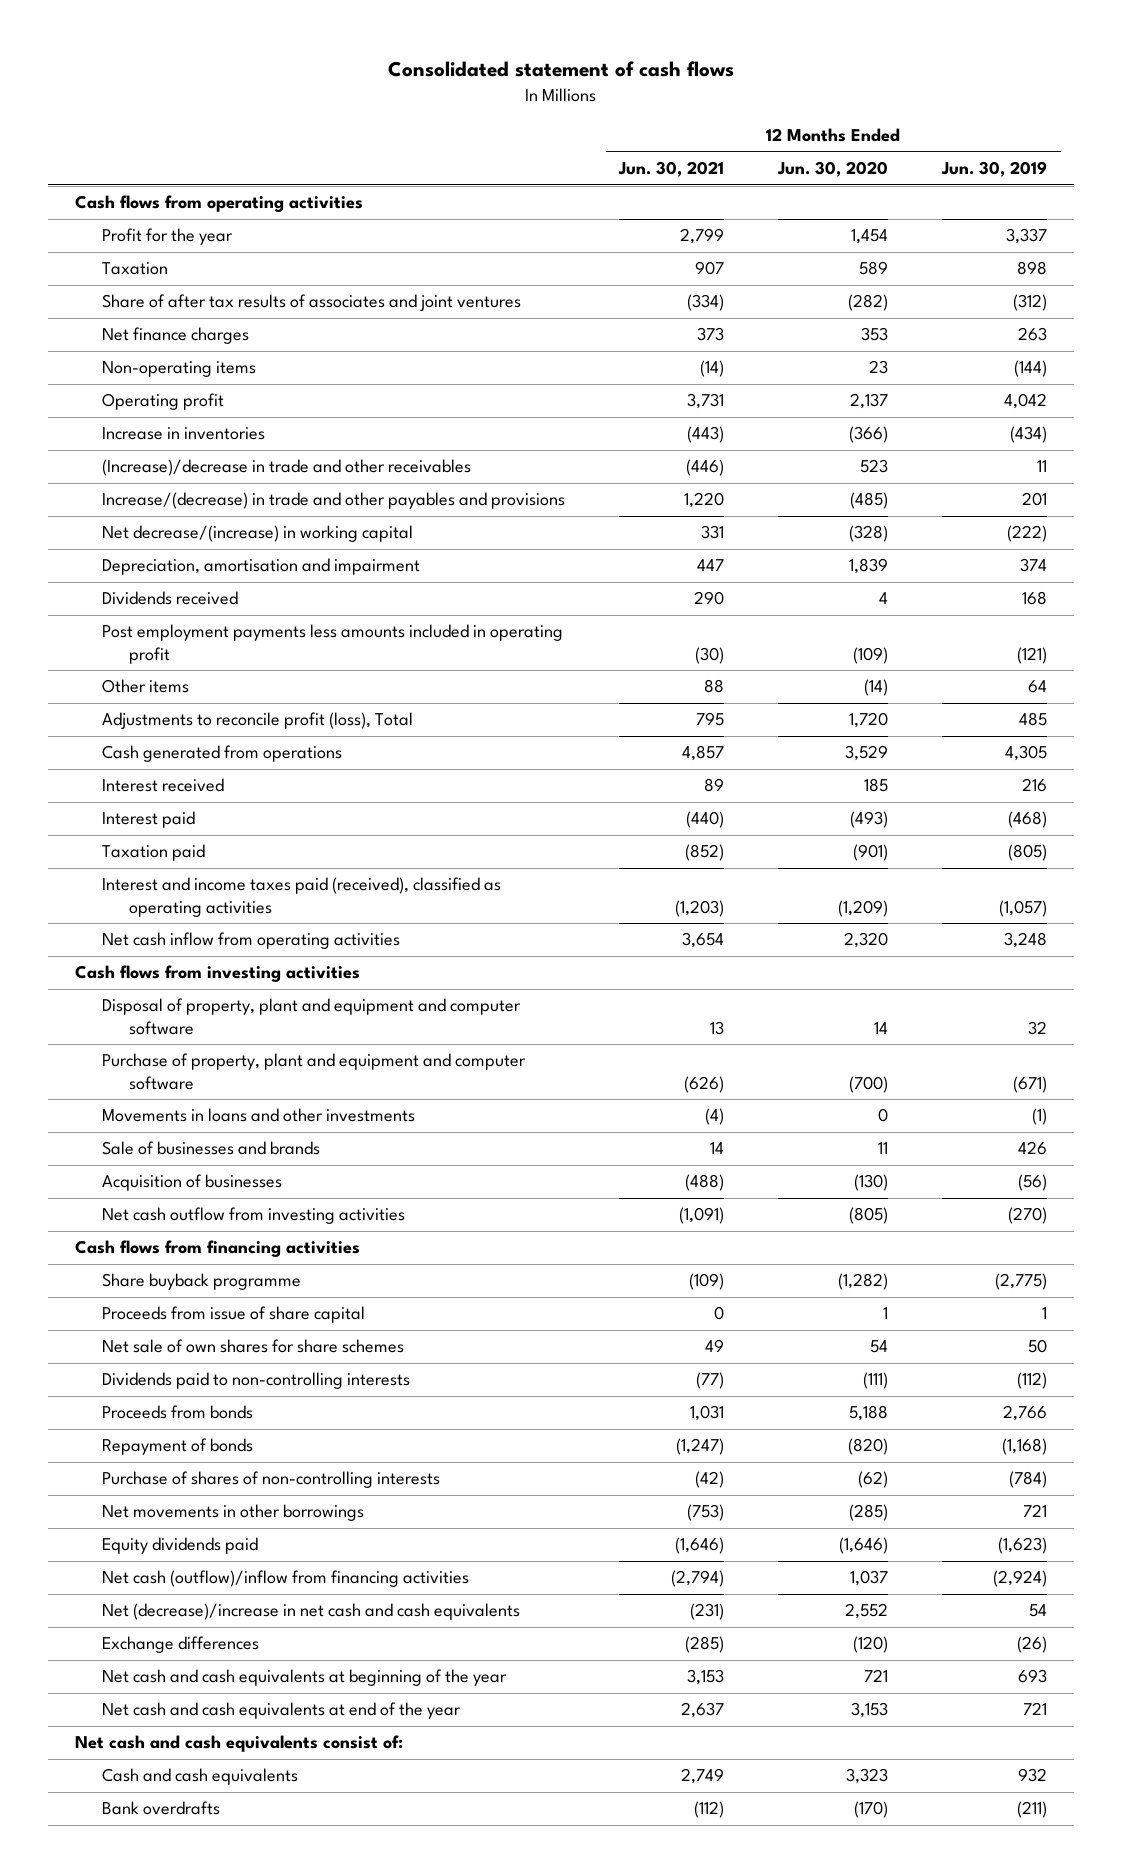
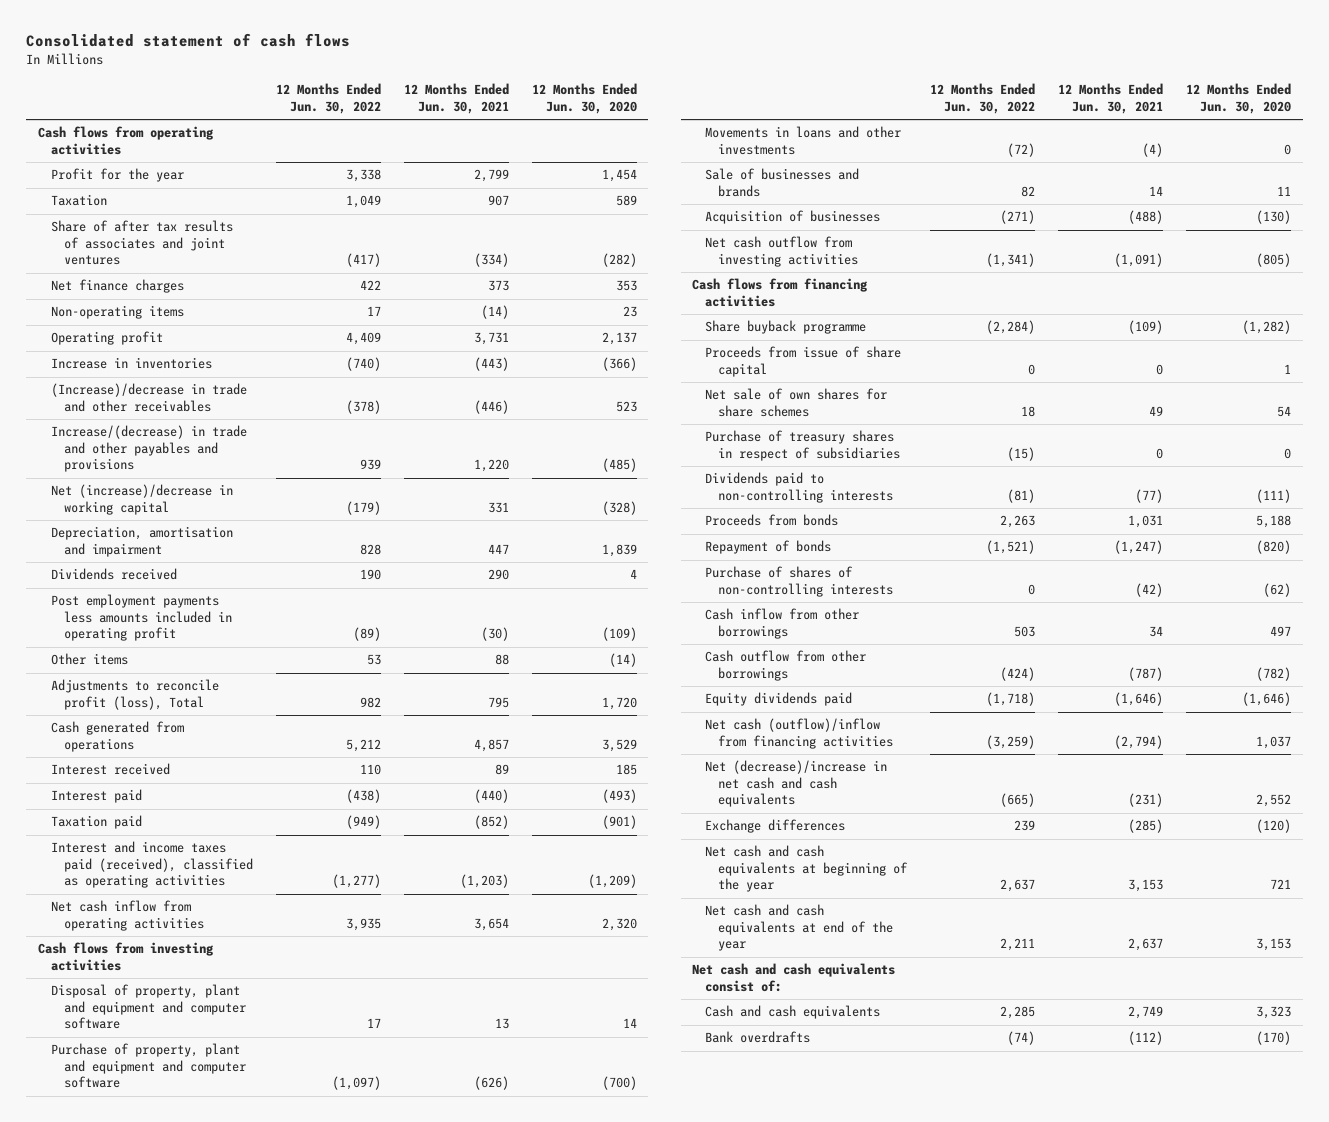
[941,161,1048,178] Jun. 30, 2019 -> none
none -> [275,83,381,114] 12 Months Ended Jun. 30, 2022
[102,525,414,543] Net decrease/(increase) in working capital -> [50,484,233,515] Net (increase)/decrease in working capital
none -> [705,430,901,461] Purchase of treasury shares in respect of subsidiaries
[102,1504,365,1522] Net movements in other borrowings -> none
none -> [705,608,860,639] Cash inflow from other borrowings
none -> [705,650,867,681] Cash outflow from other borrowings

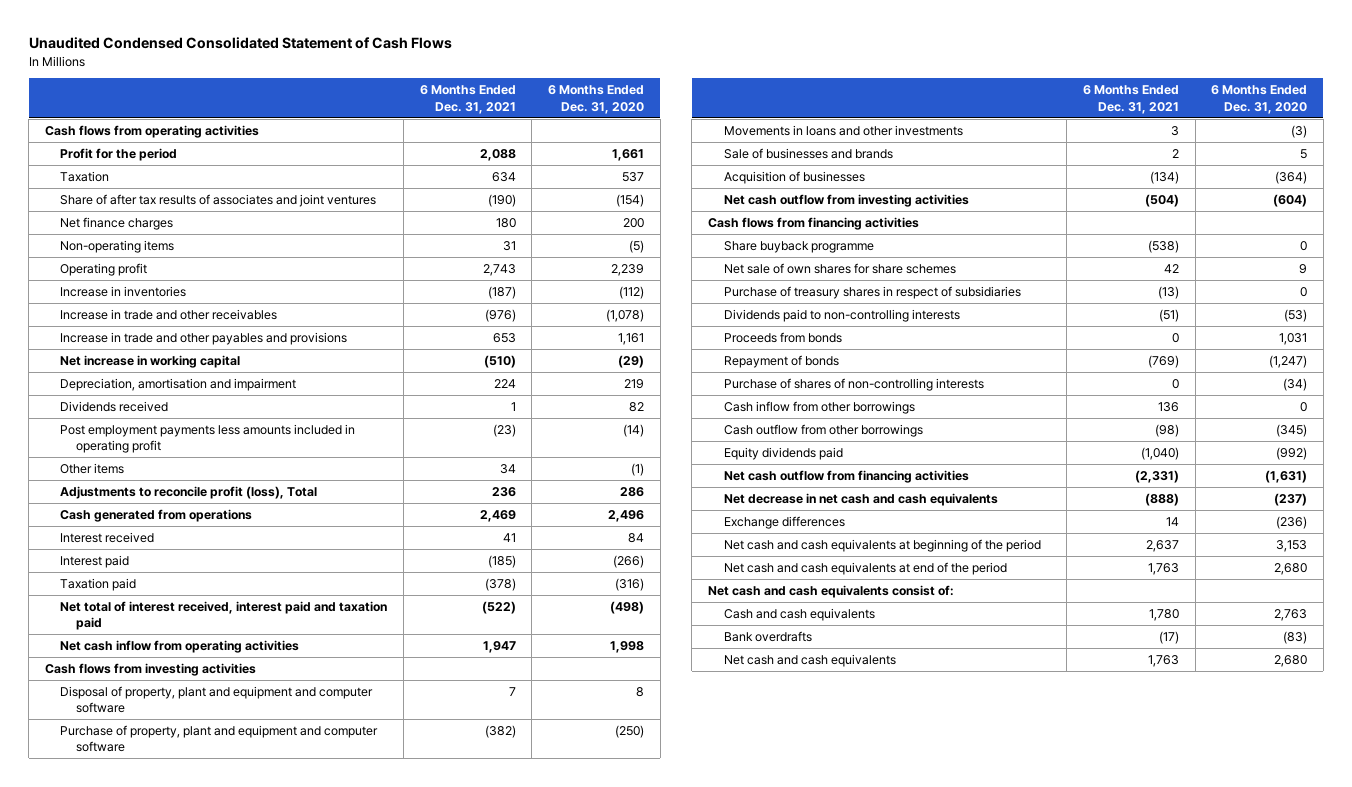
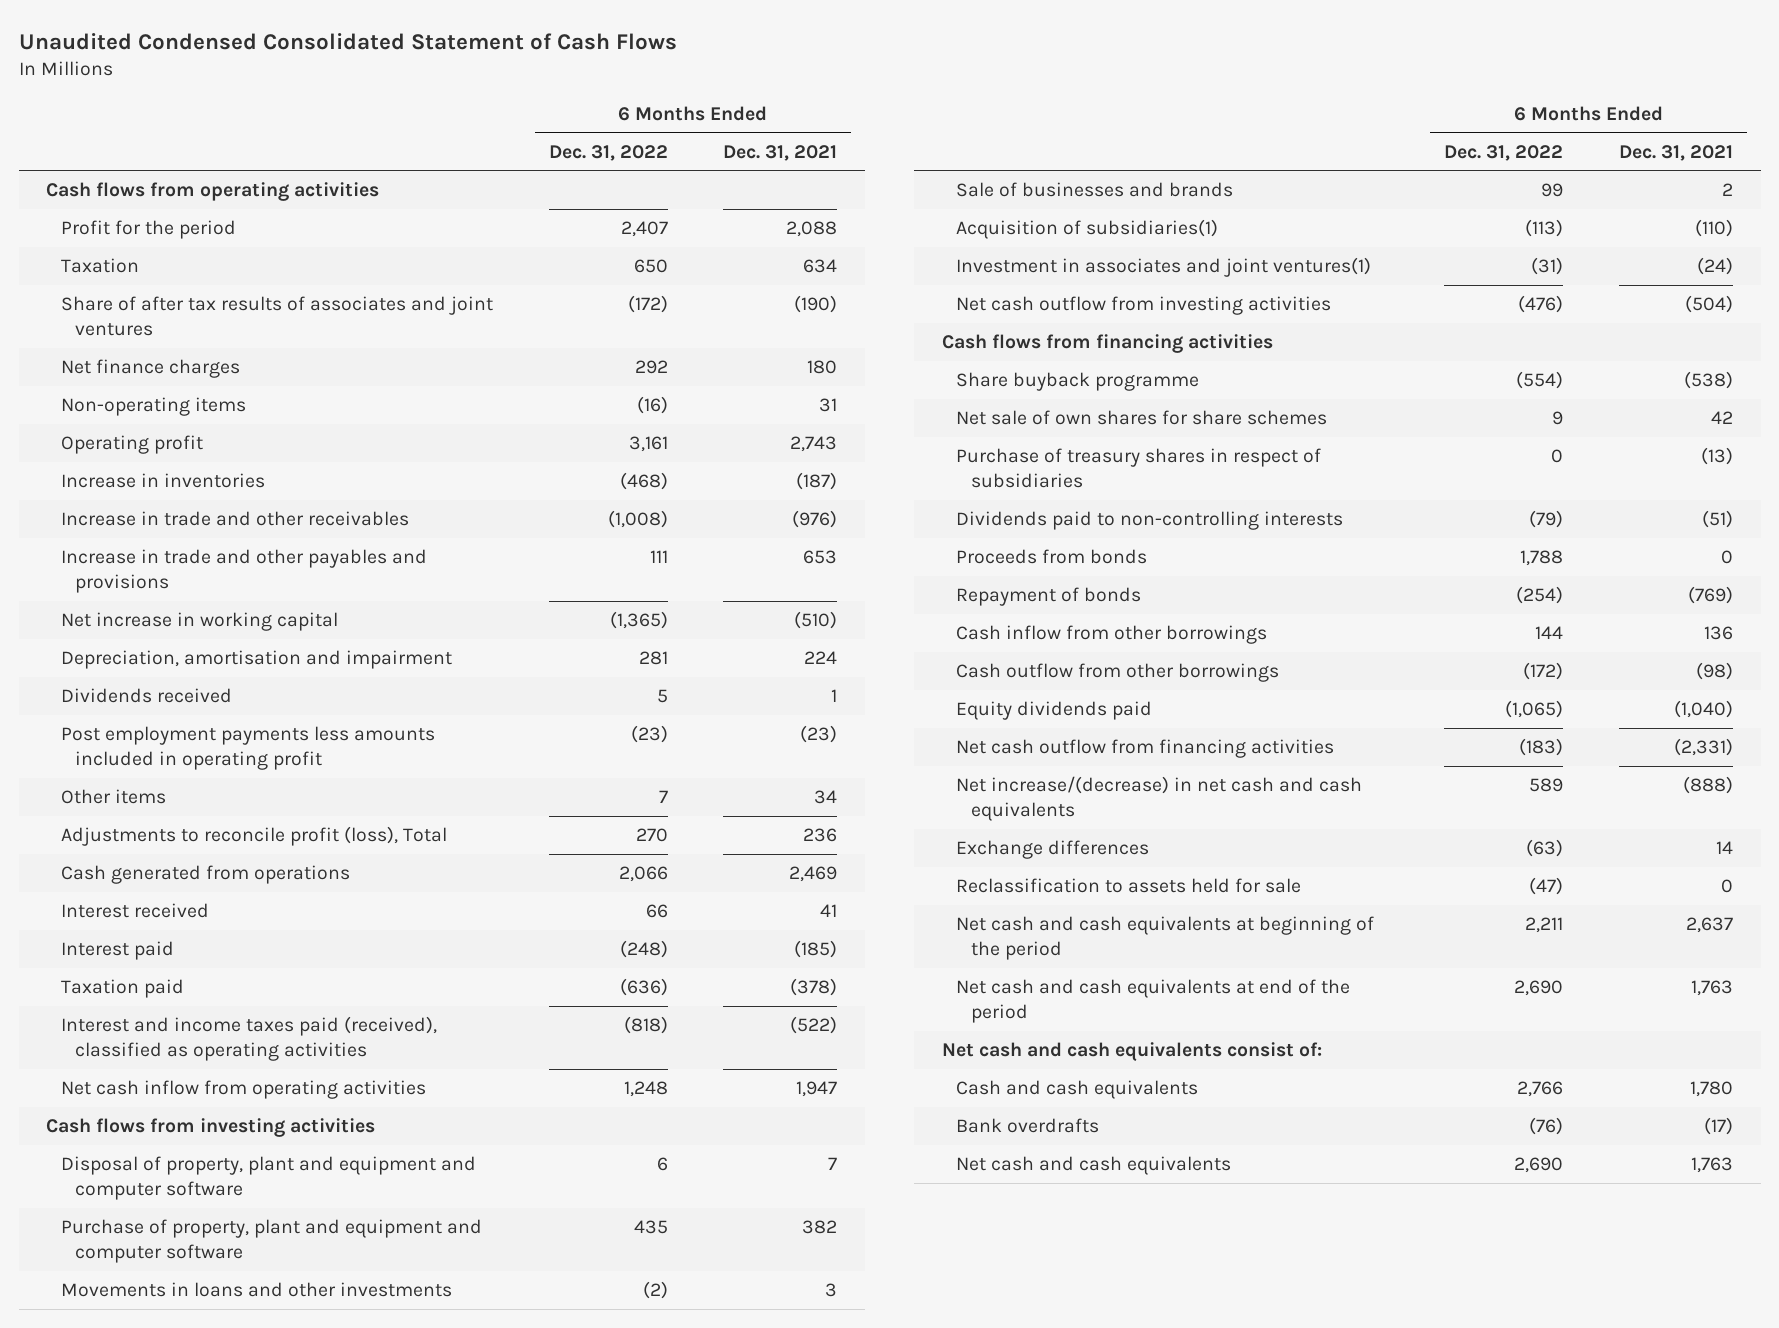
[547,85,644,114] 6 Months Ended Dec. 31, 2020 -> none
none -> [548,144,668,161] Dec. 31, 2022
[60,600,388,631] Net total of interest received, interest paid and taxation paid -> [60,1016,437,1062] Interest and income taxes paid (received), classified as operating activities
[484,724,516,738] (382) -> [802,1220,838,1235] 382
[723,170,865,184] Acquisition of businesses -> [956,219,1219,240] Acquisition of subsidiaries(1)
[1149,170,1179,184] (134) -> [1694,219,1733,238] (110)
none -> [956,257,1372,278] Investment in associates and joint ventures(1)
[723,377,984,391] Purchase of shares of non-controlling interests -> none
[723,492,998,506] Net decrease in net cash and cash equivalents -> [956,776,1363,822] Net increase/(decrease) in net cash and cash equivalents
none -> [956,878,1302,894] Reclassification to assets held for sale

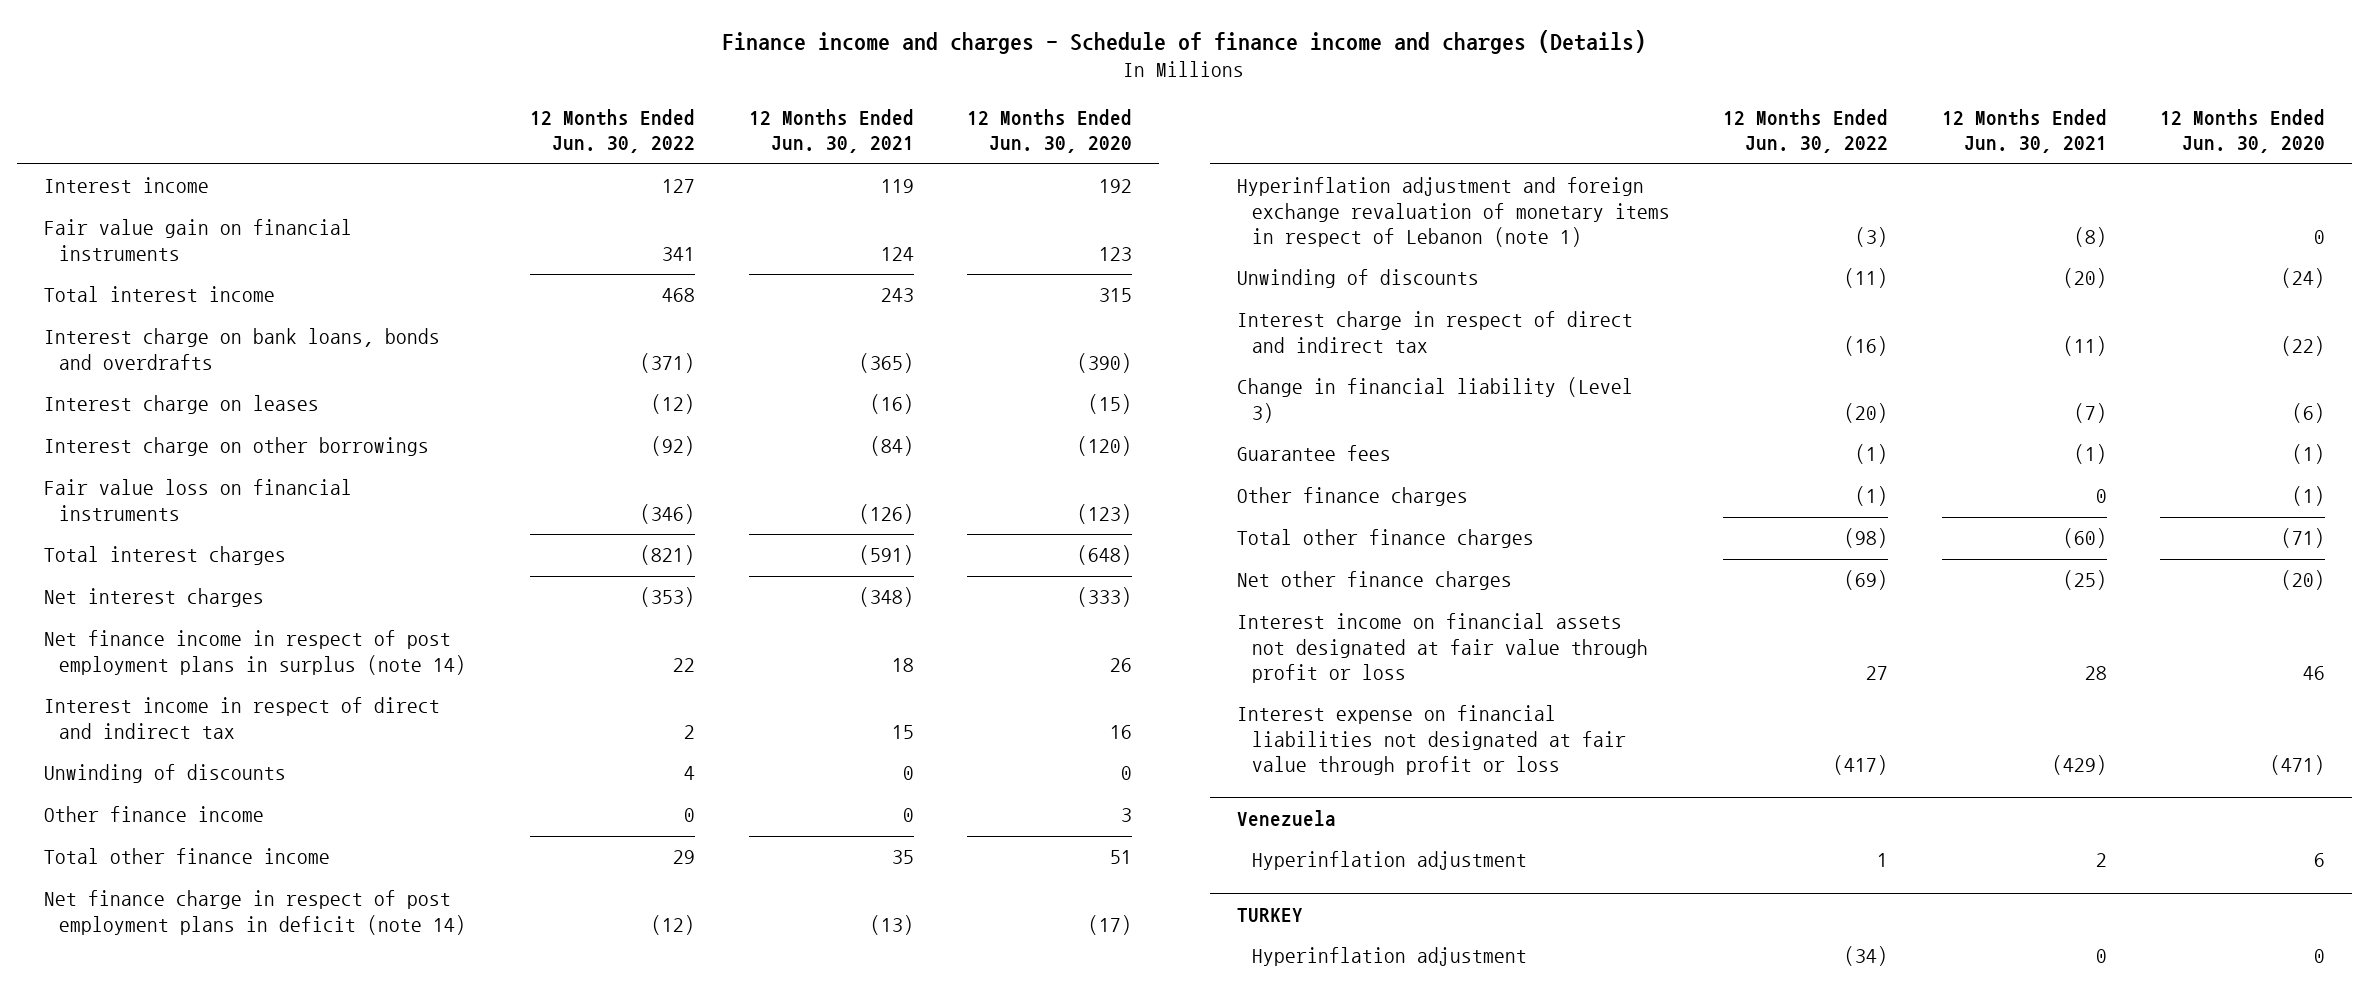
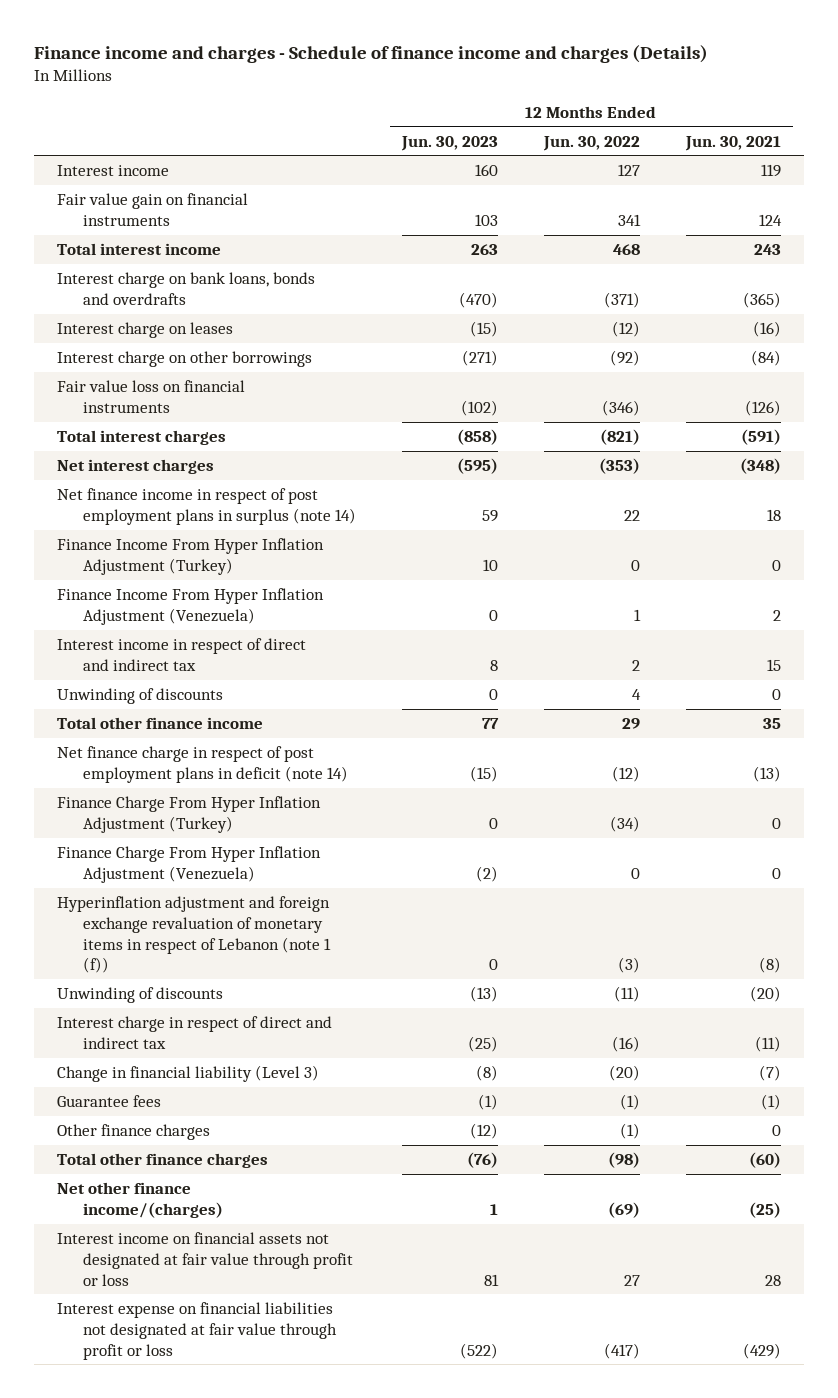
[967,108,1133,154] 12 Months Ended Jun. 30, 2020 -> none
none -> [400,135,498,151] Jun. 30, 2023
none -> [56,538,324,575] Finance Income From Hyper Inflation Adjustment (Turkey)
none -> [56,588,324,625] Finance Income From Hyper Inflation Adjustment (Venezuela)
[43,806,264,823] Other finance income -> none
none -> [56,796,321,833] Finance Charge From Hyper Inflation Adjustment (Turkey)
none -> [56,846,321,883] Finance Charge From Hyper Inflation Adjustment (Venezuela)
[1236,177,1670,248] Hyperinflation adjustment and foreign exchange revaluation of monetary items in respect of Lebanon (note 1) -> [56,896,331,974] Hyperinflation adjustment and foreign exchange revaluation of monetary items in respect of Lebanon (note 1 (f))
[1236,571,1512,591] Net other finance charges -> [56,1182,223,1218] Net other finance income/(charges)
[1236,810,1336,827] Venezuela -> none
[1251,851,1527,871] Hyperinflation adjustment -> none
[1236,908,1303,923] TURKEY -> none
[1251,947,1527,967] Hyperinflation adjustment -> none

